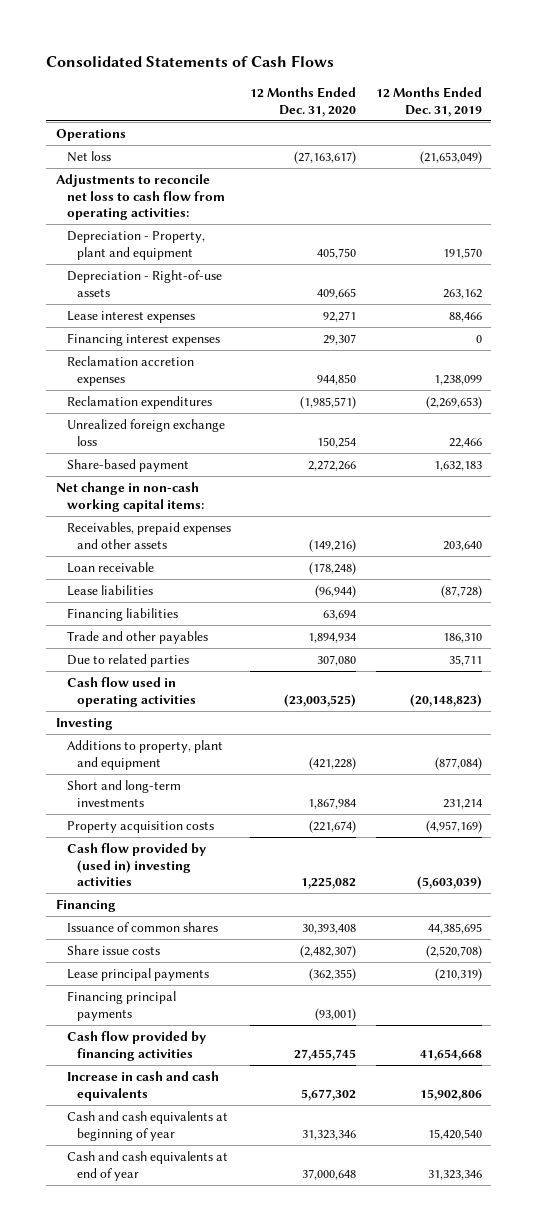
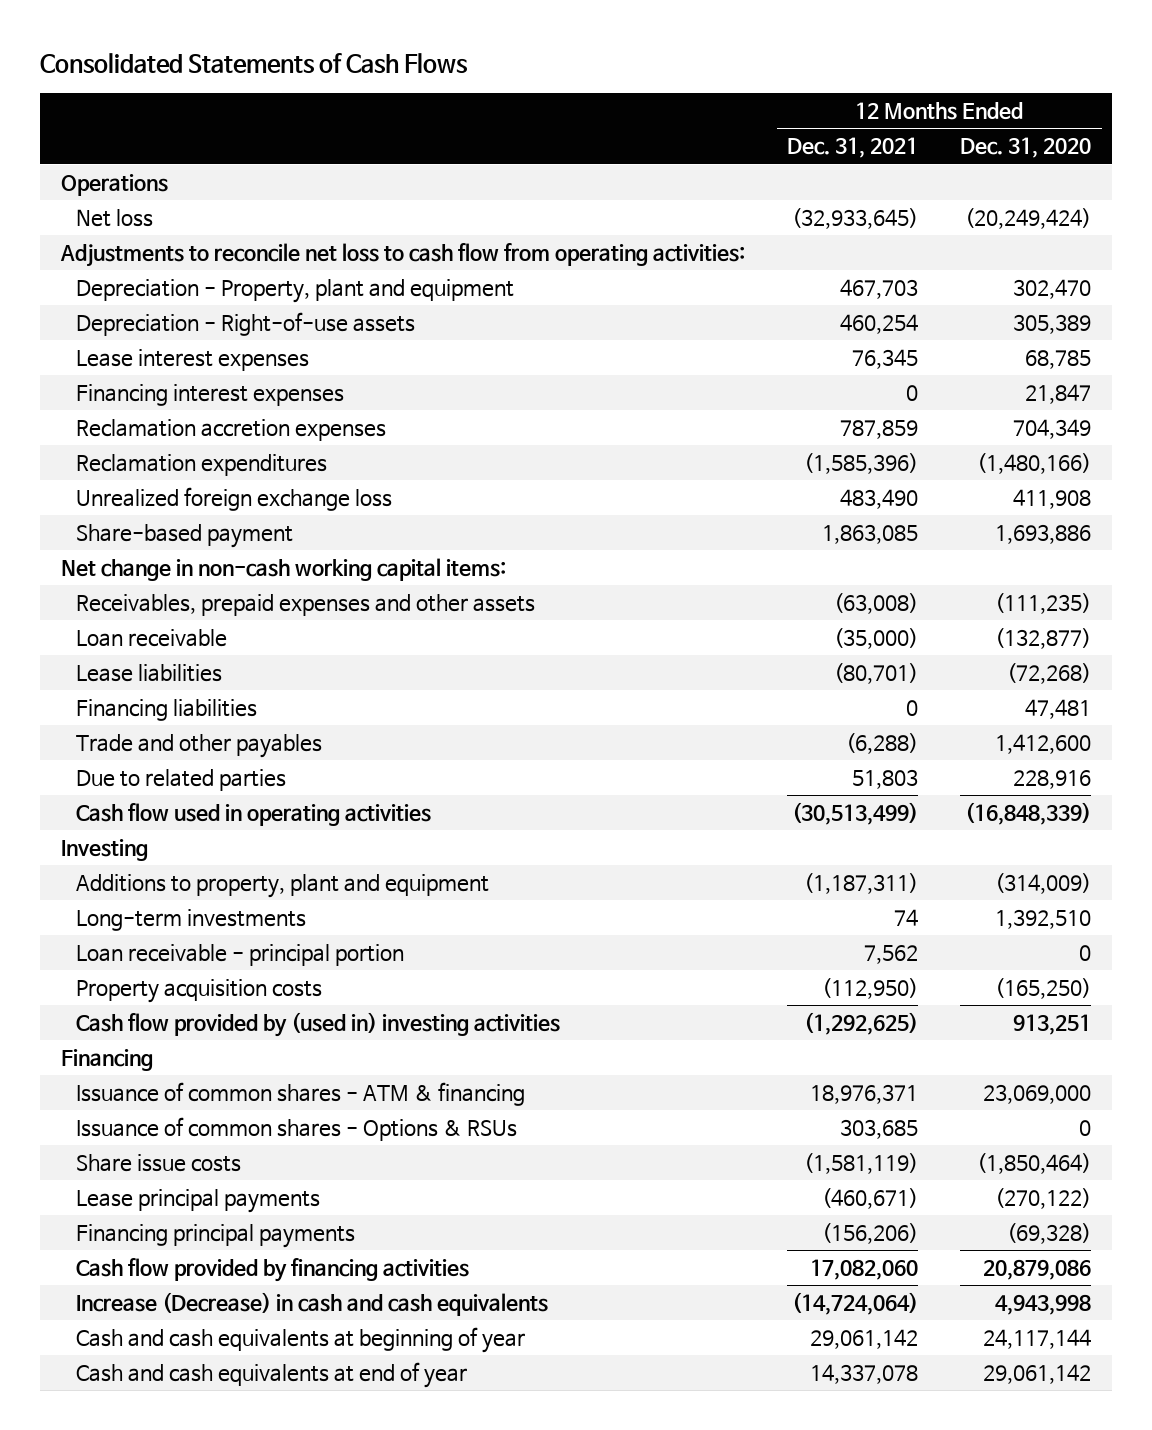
[375,86,482,117] 12 Months Ended Dec. 31, 2019 -> none
none -> [787,137,919,159] Dec. 31, 2021
[294,150,357,164] (27,163,617) -> [965,208,1092,230] (20,249,424)
[317,247,357,259] 405,750 -> [1013,279,1092,300] 302,470
[317,287,357,299] 409,665 -> [1013,314,1092,335] 305,389
[323,310,357,322] 92,271 -> [1025,350,1092,370] 68,785
[323,333,357,345] 29,307 -> [1025,384,1092,405] 21,847
[317,373,357,385] 944,850 -> [1013,419,1092,440] 704,349
[300,395,357,409] (1,985,571) -> [977,453,1092,475] (1,480,166)
[317,436,357,448] 150,254 -> [1013,489,1092,510] 411,908
[308,459,357,471] 2,272,266 -> [995,524,1092,545] 1,693,886
[309,538,357,552] (149,216) -> [995,593,1092,615] (111,235)
[309,561,357,575] (178,248) -> [995,628,1092,650] (132,877)
[315,584,357,598] (96,944) -> [1007,663,1092,685] (72,268)
[323,609,357,620] 63,694 -> [1025,699,1092,720] 47,481
[308,632,357,643] 1,894,934 -> [995,734,1092,755] 1,412,600
[317,654,357,666] 307,080 -> [1013,770,1092,790] 228,916
[284,693,357,707] (23,003,525) -> [965,802,1092,826] (16,848,339)
[309,756,357,770] (421,228) -> [995,873,1092,895] (314,009)
[66,779,181,807] Short and long-term investments -> [76,909,307,932] Long-term investments
[308,797,357,809] 1,867,984 -> [995,909,1092,930] 1,392,510
none -> [76,944,405,967] Loan receivable - principal portion
[309,819,357,833] (221,674) -> [995,978,1092,1000] (165,250)
[301,877,357,890] 1,225,082 -> [1013,1014,1092,1036] 913,251
[66,921,218,932] Issuance of common shares -> [76,1082,526,1107] Issuance of common shares - ATM & financing
[302,923,357,934] 30,393,408 -> [983,1084,1092,1105] 23,069,000
none -> [76,1117,518,1142] Issuance of common shares - Options & RSUs
[300,944,357,958] (2,482,307) -> [977,1153,1092,1175] (1,850,464)
[309,967,357,981] (362,355) -> [995,1188,1092,1210] (270,122)
[315,1007,357,1021] (93,001) -> [1007,1223,1092,1245] (69,328)
[294,1048,357,1061] 27,455,745 -> [983,1259,1092,1281] 20,879,086
[66,1070,219,1101] Increase in cash and cash equivalents -> [76,1292,549,1317] Increase (Decrease) in cash and cash equivalents
[301,1088,357,1101] 5,677,302 -> [995,1294,1092,1316] 4,943,998
[302,1129,357,1140] 31,323,346 -> [983,1329,1092,1350] 24,117,144
[302,1168,357,1180] 37,000,648 -> [983,1364,1092,1385] 29,061,142

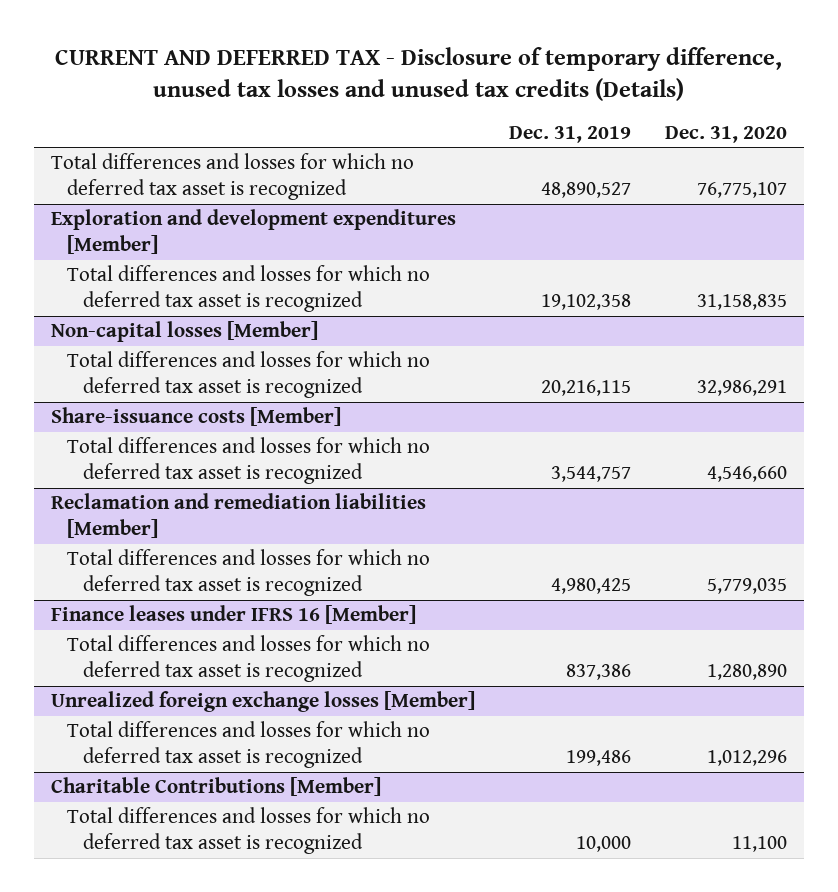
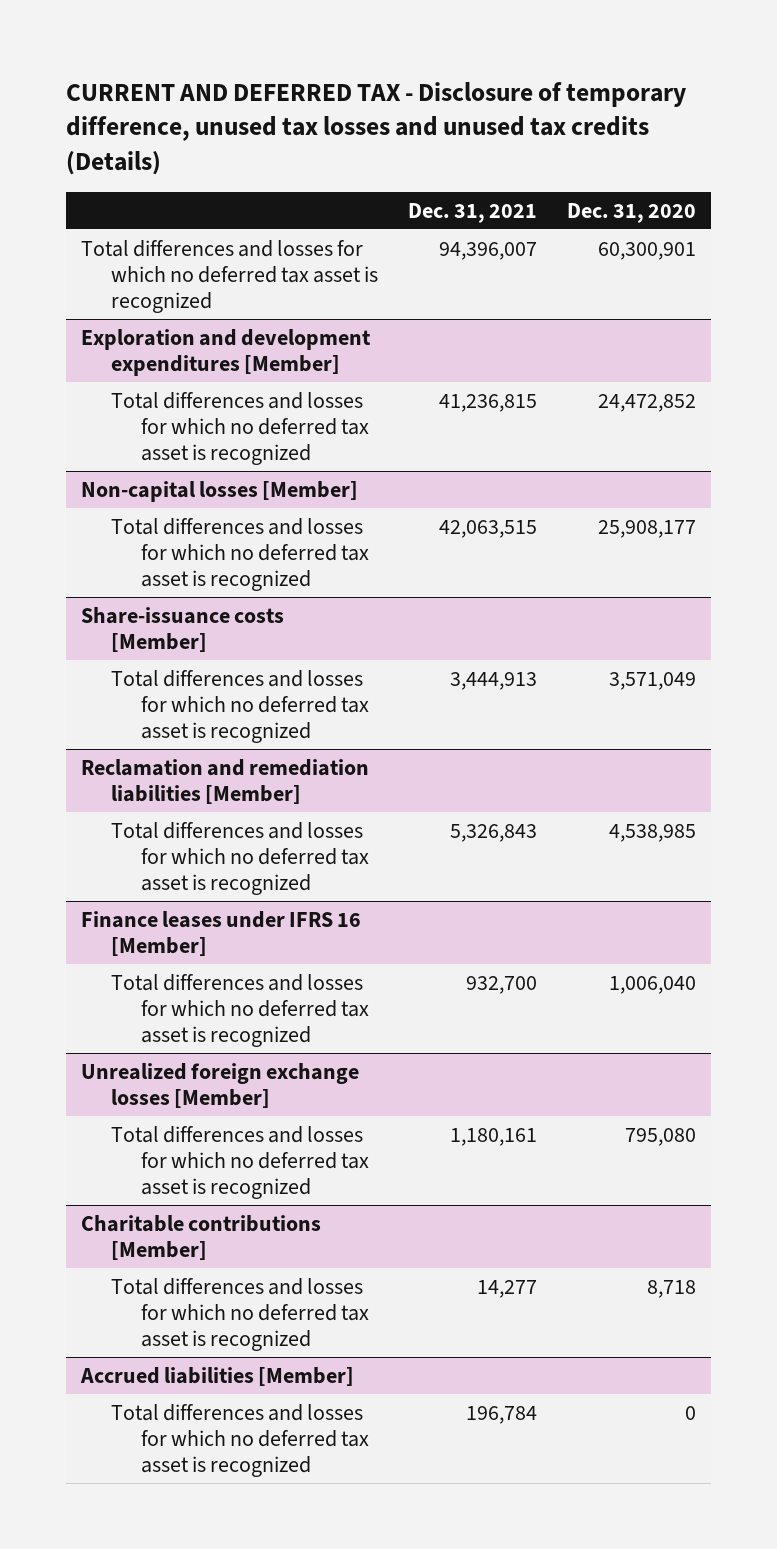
[509,125,632,143] Dec. 31, 2019 -> none
none -> [407,202,537,223] Dec. 31, 2021
[697,181,788,198] 76,775,107 -> [597,241,696,260] 60,300,901
[697,293,788,310] 31,158,835 -> [597,393,696,412] 24,472,852
[697,379,788,396] 32,986,291 -> [597,519,696,538] 25,908,177
[707,465,788,482] 4,546,660 -> [608,671,696,690] 3,571,049
[707,577,788,594] 5,779,035 -> [608,823,696,842] 4,538,985
[707,663,788,680] 1,280,890 -> [608,975,696,994] 1,006,040
[707,749,788,766] 1,012,296 -> [624,1127,696,1146] 795,080
[50,777,381,797] Charitable Contributions [Member] -> [81,1214,322,1261] Charitable contributions [Member]
[732,835,788,852] 11,100 -> [646,1279,696,1298] 8,718
none -> [80,1366,355,1386] Accrued liabilities [Member]
none -> [110,1403,369,1478] Total differences and losses for which no deferred tax asset is recognized

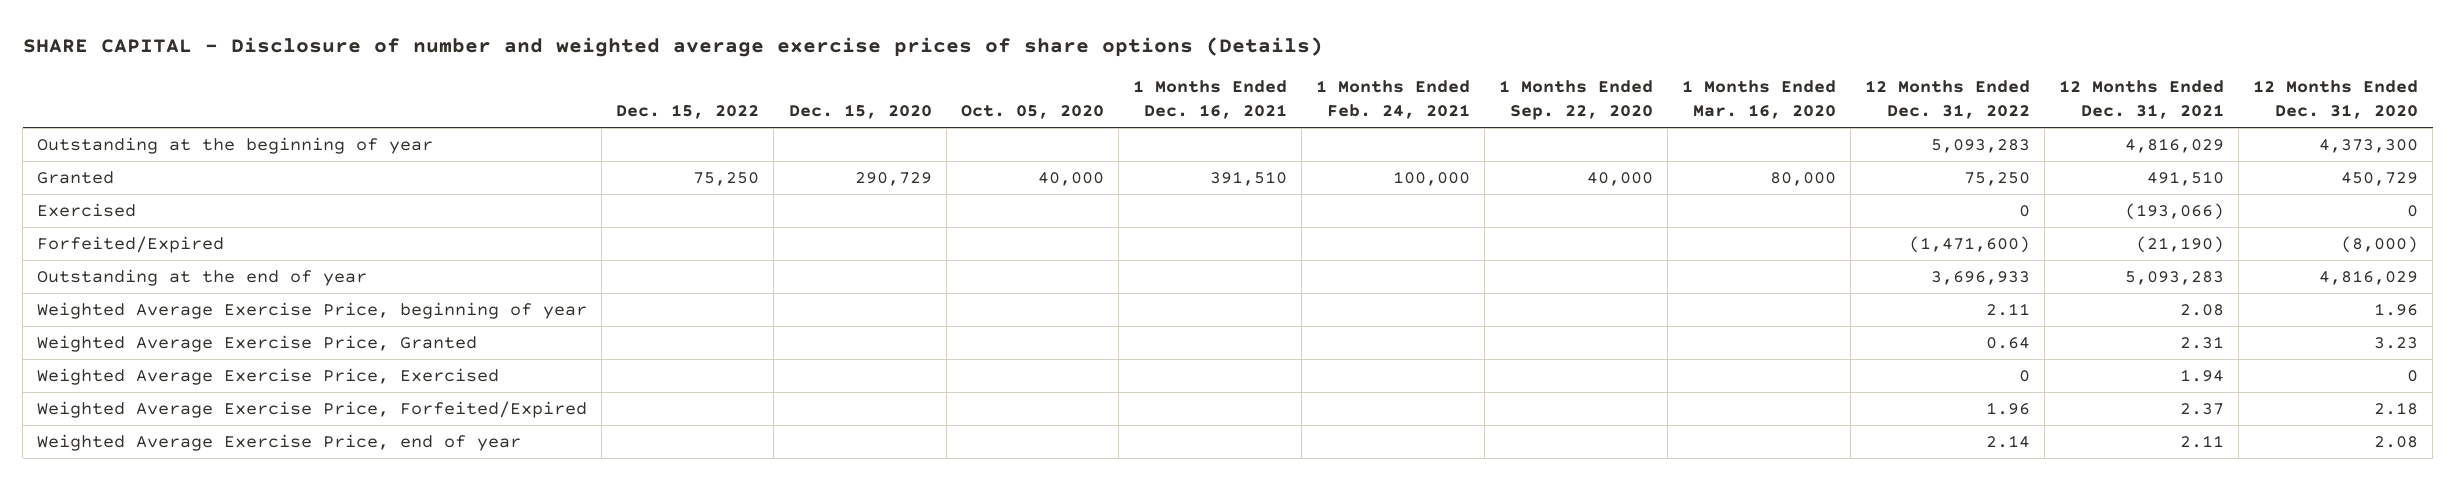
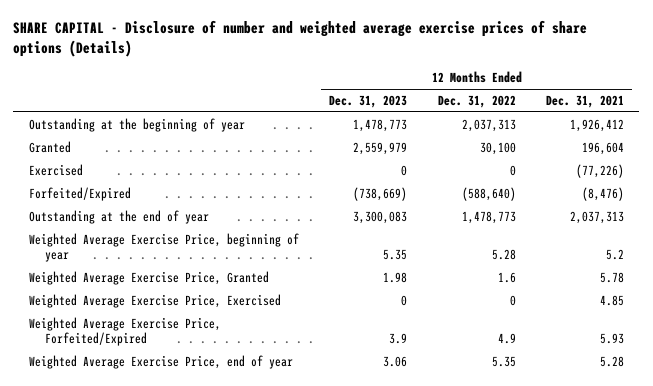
[616,104,760,120] Dec. 15, 2022 -> none
[788,104,932,120] Dec. 15, 2020 -> none
[960,105,1104,120] Oct. 05, 2020 -> none
[1132,80,1287,120] 1 Months Ended Dec. 16, 2021 -> none
[1315,80,1470,120] 1 Months Ended Feb. 24, 2021 -> none
[1498,80,1653,121] 1 Months Ended Sep. 22, 2020 -> none
[1682,80,1837,120] 1 Months Ended Mar. 16, 2020 -> none
[2253,80,2419,120] 12 Months Ended Dec. 31, 2020 -> none
none -> [329,94,408,108] Dec. 31, 2023
[1931,138,2031,153] 5,093,283 -> [461,118,516,132] 2,037,313
[2125,137,2225,153] 4,816,029 -> [570,118,625,132] 1,926,412
[1964,171,2031,186] 75,250 -> [479,141,516,155] 30,100
[2147,170,2225,186] 491,510 -> [582,141,625,155] 196,604
[2125,202,2225,220] (193,066) -> [576,163,625,178] (77,226)
[1909,235,2031,253] (1,471,600) -> [461,186,516,201] (588,640)
[2136,235,2225,253] (21,190) -> [582,186,625,201] (8,476)
[1931,270,2031,285] 3,696,933 -> [461,210,516,224] 1,478,773
[2125,270,2225,285] 5,093,283 -> [570,210,625,224] 2,037,313
[1986,302,2031,316] 2.11 -> [491,249,516,261] 5.28
[2180,303,2225,316] 2.08 -> [606,249,625,261] 5.2
[1986,336,2031,349] 0.64 -> [497,271,516,283] 1.6
[2180,335,2225,349] 2.31 -> [600,271,625,283] 5.78
[2180,368,2225,382] 1.94 -> [600,294,625,306] 4.85
[1986,401,2031,415] 1.96 -> [497,333,516,345] 4.9
[2180,402,2225,415] 2.37 -> [600,333,625,345] 5.93
[1986,434,2031,448] 2.14 -> [491,355,516,367] 5.35
[2180,434,2225,448] 2.11 -> [600,355,625,367] 5.28

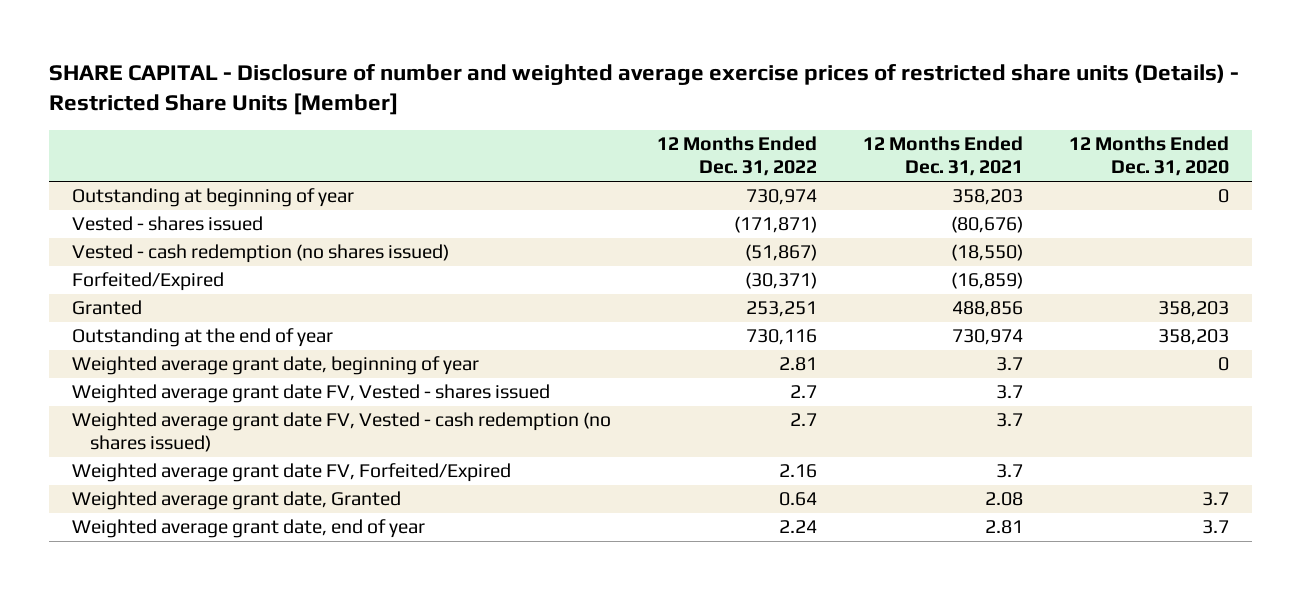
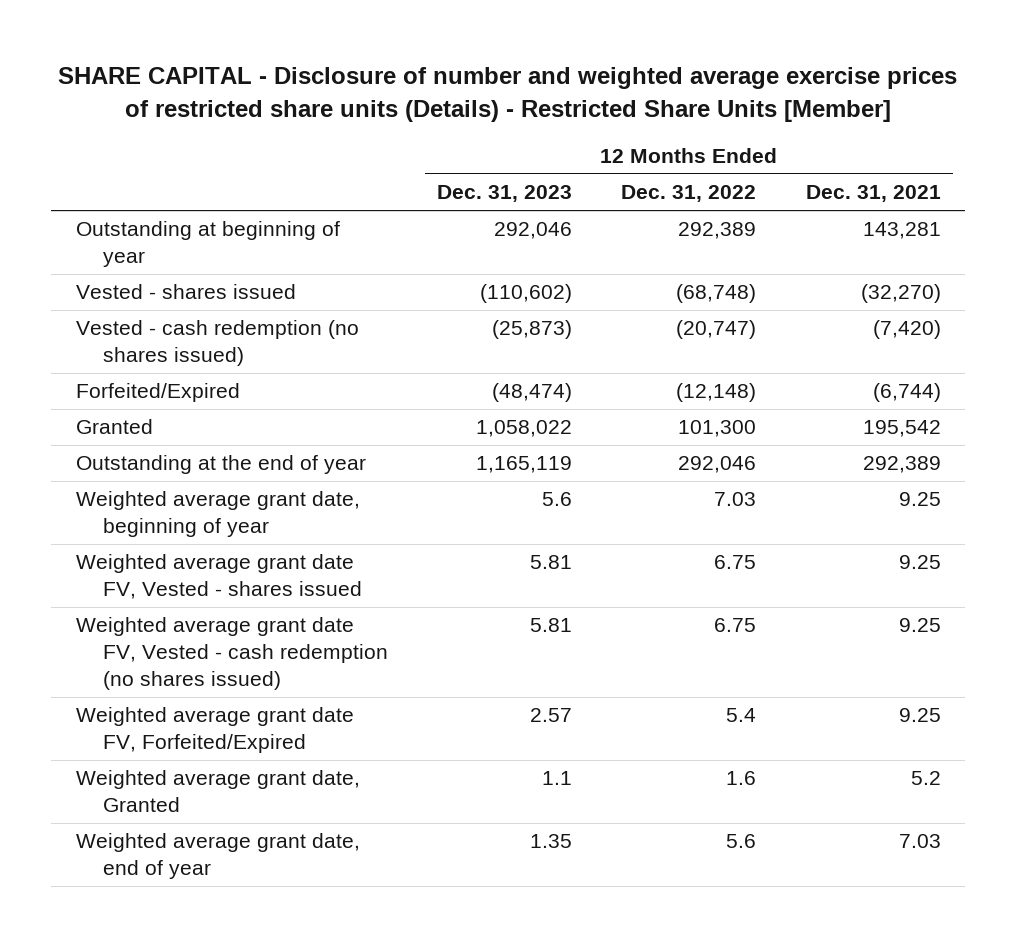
[1069,136,1230,177] 12 Months Ended Dec. 31, 2020 -> none
none -> [437,185,573,203] Dec. 31, 2023
[746,189,818,206] 730,974 -> [678,222,757,240] 292,389
[952,189,1024,206] 358,203 -> [862,222,941,240] 143,281
[734,216,818,234] (171,871) -> [676,284,757,304] (68,748)
[951,216,1024,234] (80,676) -> [860,284,941,304] (32,270)
[745,244,818,262] (51,867) -> [676,320,757,340] (20,747)
[951,244,1024,262] (18,550) -> [872,320,941,340] (7,420)
[745,272,818,290] (30,371) -> [676,383,757,403] (12,148)
[951,272,1024,290] (16,859) -> [872,383,941,403] (6,744)
[746,301,818,318] 253,251 -> [678,420,757,438] 101,300
[952,301,1024,318] 488,856 -> [862,420,941,438] 195,542
[746,329,818,346] 730,116 -> [678,456,757,474] 292,046
[952,329,1024,346] 730,974 -> [862,456,941,474] 292,389
[779,357,818,372] 2.81 -> [714,492,757,507] 7.03
[996,357,1024,372] 3.7 -> [898,492,941,507] 9.25
[790,385,818,399] 2.7 -> [714,555,757,570] 6.75
[996,385,1024,400] 3.7 -> [898,555,941,570] 9.25
[790,413,818,427] 2.7 -> [714,618,757,633] 6.75
[996,413,1024,428] 3.7 -> [898,618,941,633] 9.25
[779,464,818,479] 2.16 -> [726,708,757,723] 5.4
[996,464,1024,479] 3.7 -> [898,708,941,723] 9.25
[779,492,818,507] 0.64 -> [726,771,757,786] 1.6
[985,492,1024,507] 2.08 -> [910,771,941,786] 5.2
[779,520,818,534] 2.24 -> [726,834,757,849] 5.6
[985,520,1024,535] 2.81 -> [898,834,941,849] 7.03

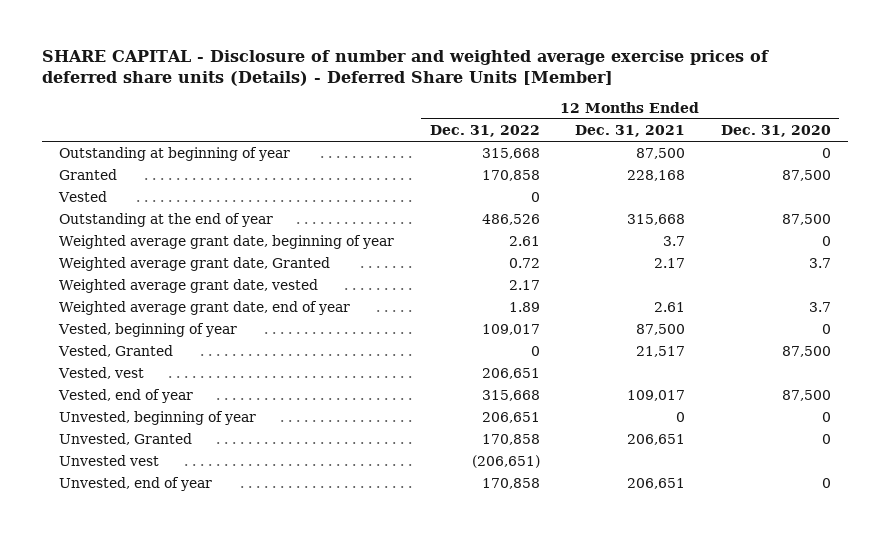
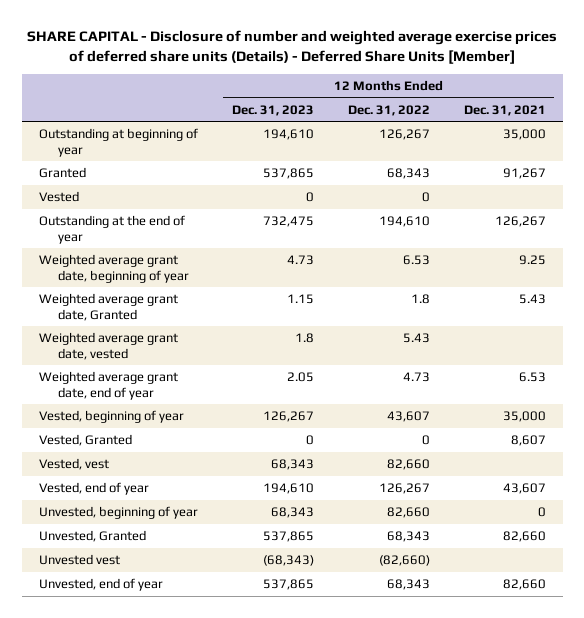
[720,124,831,137] Dec. 31, 2020 -> none
none -> [231,104,314,116] Dec. 31, 2023
[481,148,540,160] 315,668 -> [378,128,430,140] 126,267
[636,148,686,160] 87,500 -> [502,128,546,140] 35,000
[481,170,540,182] 170,858 -> [386,167,430,179] 68,343
[627,170,686,182] 228,168 -> [502,167,546,179] 91,267
[481,214,540,226] 486,526 -> [378,215,430,227] 194,610
[627,214,686,226] 315,668 -> [494,215,546,227] 126,267
[508,236,540,247] 2.61 -> [402,254,430,265] 6.53
[663,236,686,247] 3.7 -> [518,254,546,265] 9.25
[508,258,540,269] 0.72 -> [410,293,430,304] 1.8
[654,258,686,269] 2.17 -> [518,293,546,304] 5.43
[508,280,540,291] 2.17 -> [402,332,430,343] 5.43
[508,302,540,313] 1.89 -> [402,371,430,382] 4.73
[654,302,686,313] 2.61 -> [518,371,546,382] 6.53
[481,324,540,336] 109,017 -> [386,410,430,422] 43,607
[636,324,686,336] 87,500 -> [502,410,546,422] 35,000
[636,346,686,358] 21,517 -> [510,434,546,446] 8,607
[481,368,540,380] 206,651 -> [386,458,430,470] 82,660
[481,390,540,402] 315,668 -> [378,482,430,494] 126,267
[627,390,686,402] 109,017 -> [502,482,546,494] 43,607
[481,412,540,424] 206,651 -> [386,506,430,518] 82,660
[481,434,540,446] 170,858 -> [386,530,430,542] 68,343
[627,434,686,446] 206,651 -> [502,530,546,542] 82,660
[471,455,540,469] (206,651) -> [378,554,430,566] (82,660)
[481,478,540,490] 170,858 -> [386,578,430,590] 68,343
[627,478,686,490] 206,651 -> [502,578,546,590] 82,660

